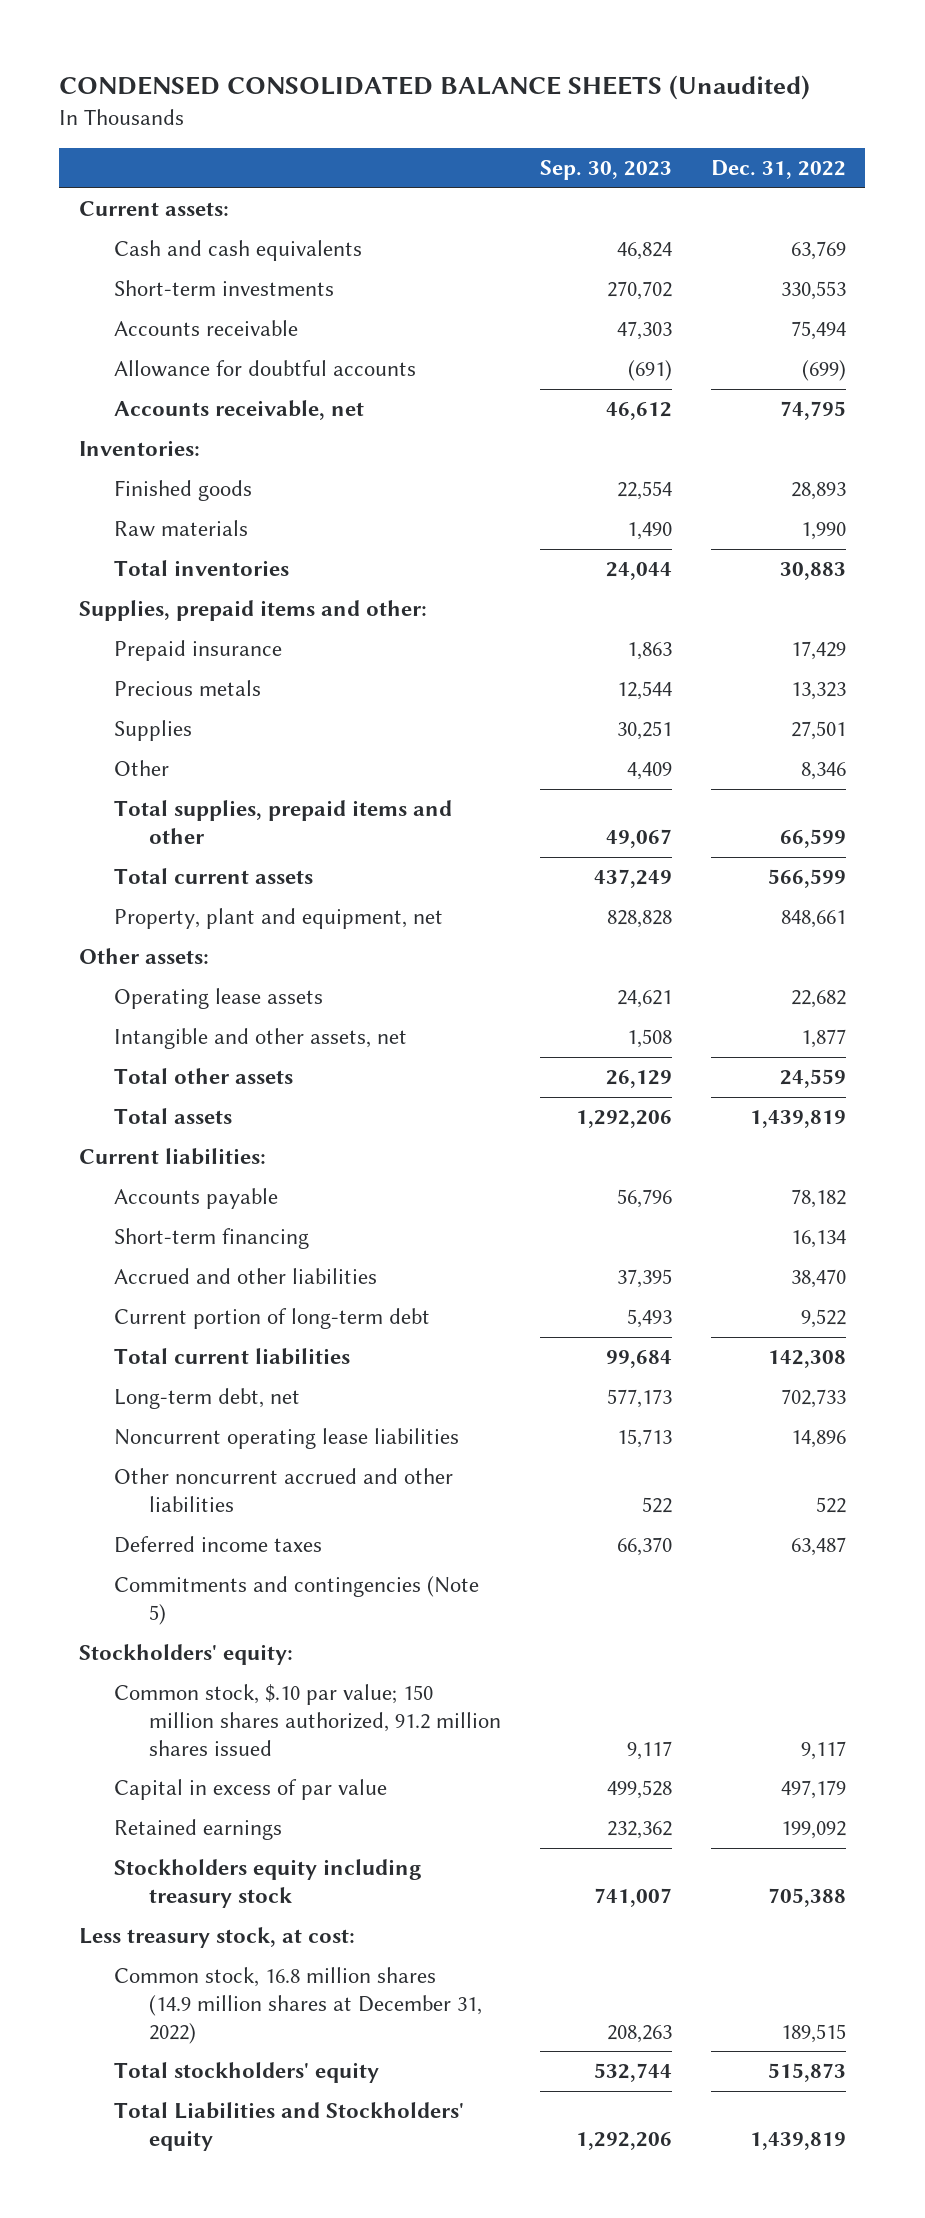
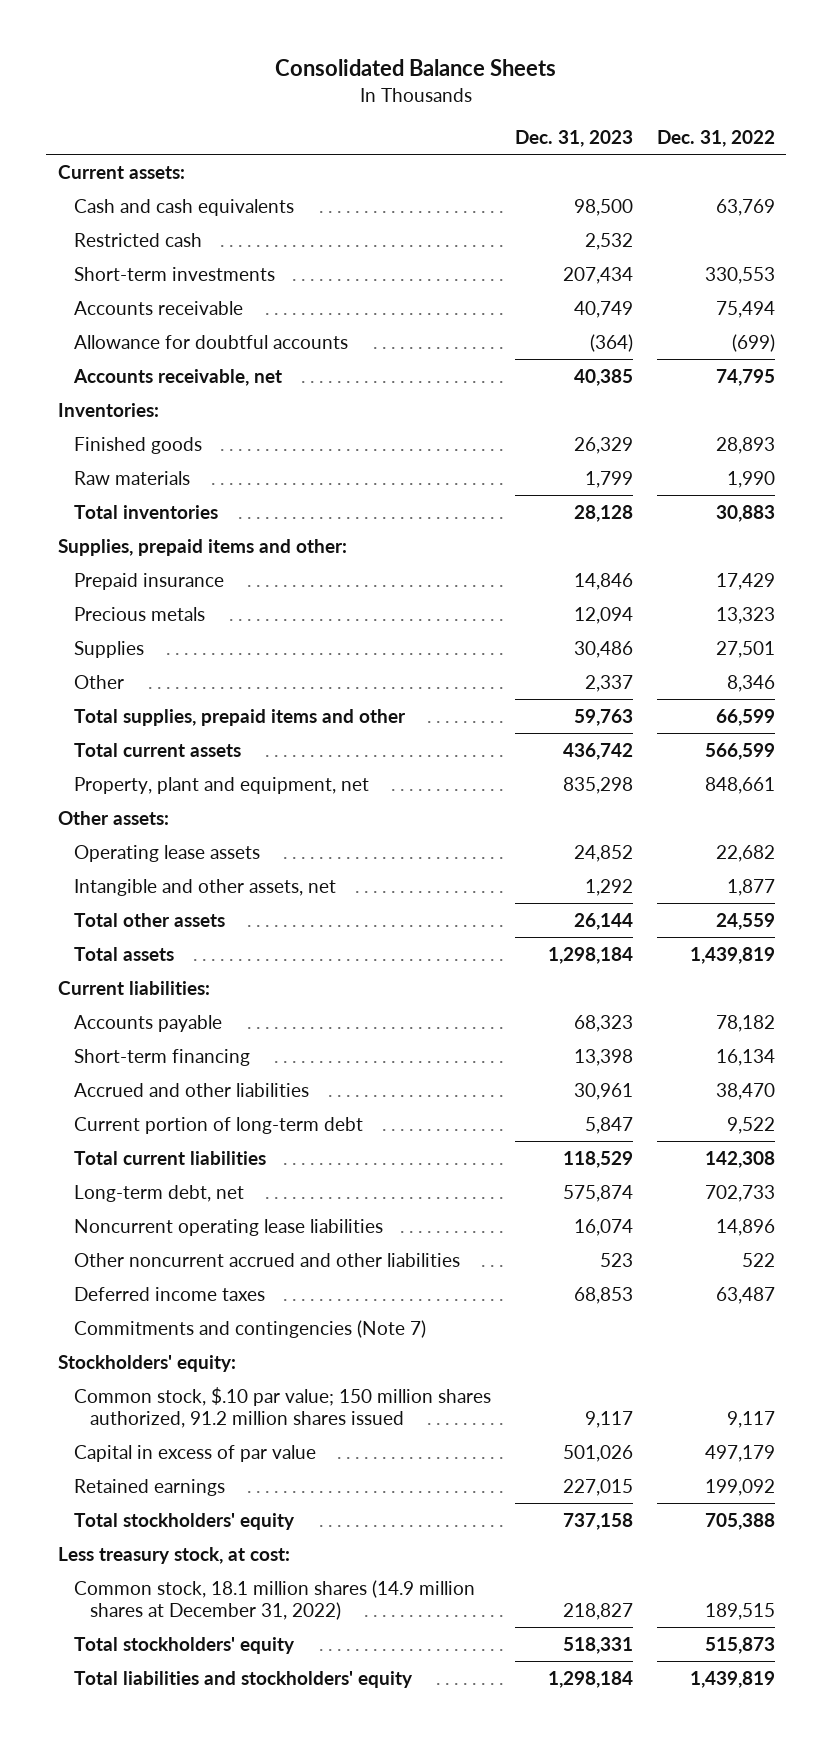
[59,75,811,101] CONDENSED CONSOLIDATED BALANCE SHEETS (Unaudited) -> [275,58,557,76] Consolidated Balance Sheets
[539,160,672,181] Sep. 30, 2023 -> none
none -> [514,130,633,148] Dec. 31, 2023
none -> [73,232,202,247] Restricted cash
[113,1576,479,1626] Commitments and contingencies (Note 5) -> [73,1319,426,1338] Commitments and contingencies (Note 7)
[113,1859,422,1909] Stockholders equity including treasury stock -> [73,1512,295,1530] Total stockholders' equity
[113,1967,482,2044] Common stock, 16.8 million shares (14.9 million shares at December 31, 2022) -> [73,1579,475,1620] Common stock, 18.1 million shares (14.9 million shares at December 31, 2022)
[113,2102,464,2152] Total Liabilities and Stockholders' equity -> [73,1670,413,1688] Total liabilities and stockholders' equity

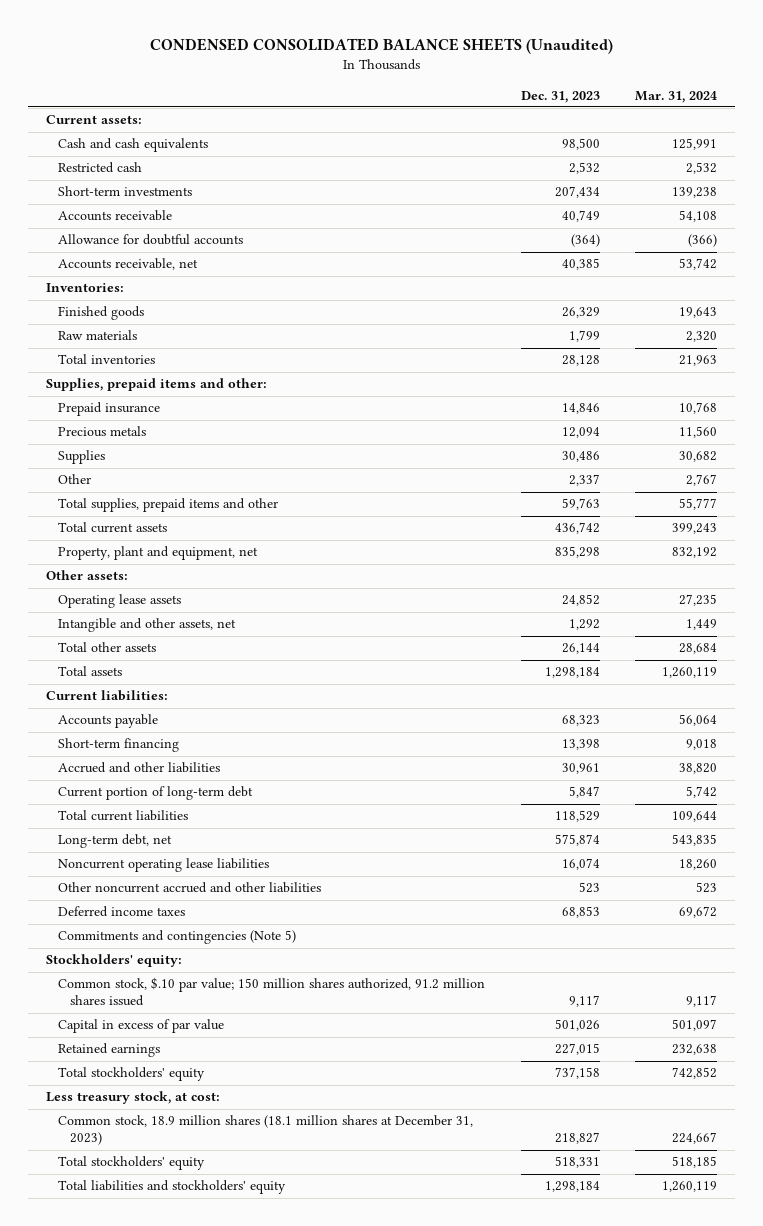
[275,58,557,76] Consolidated Balance Sheets -> [149,38,613,55] CONDENSED CONSOLIDATED BALANCE SHEETS (Unaudited)
[656,130,775,148] Dec. 31, 2022 -> none
none -> [635,90,718,103] Mar. 31, 2024
[73,1319,426,1338] Commitments and contingencies (Note 7) -> [58,930,297,945] Commitments and contingencies (Note 5)
[73,1579,475,1620] Common stock, 18.1 million shares (14.9 million shares at December 31, 2022) -> [58,1115,474,1146] Common stock, 18.9 million shares (18.1 million shares at December 31, 2023)

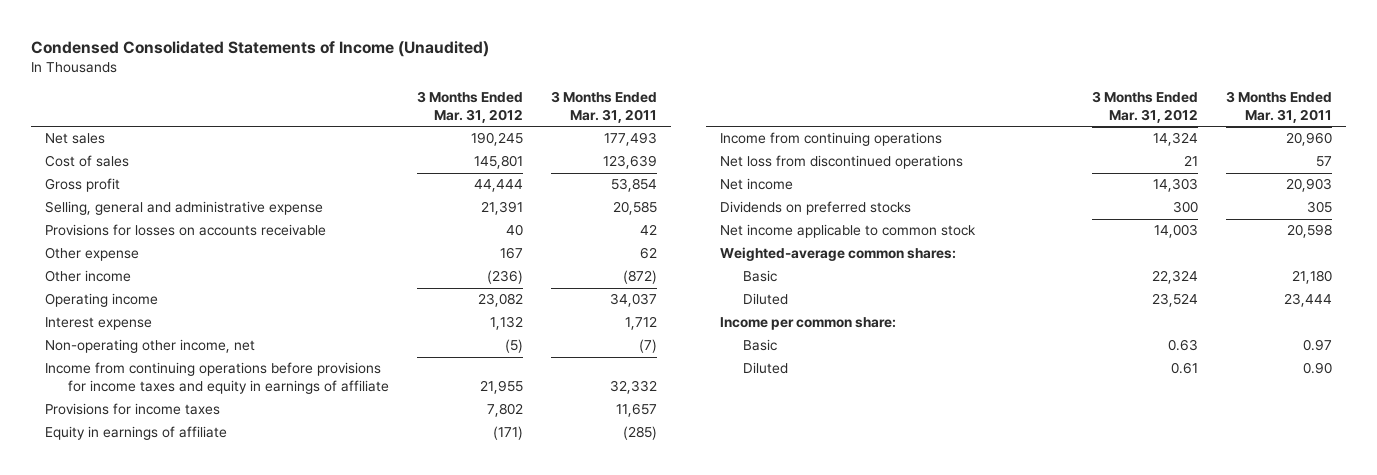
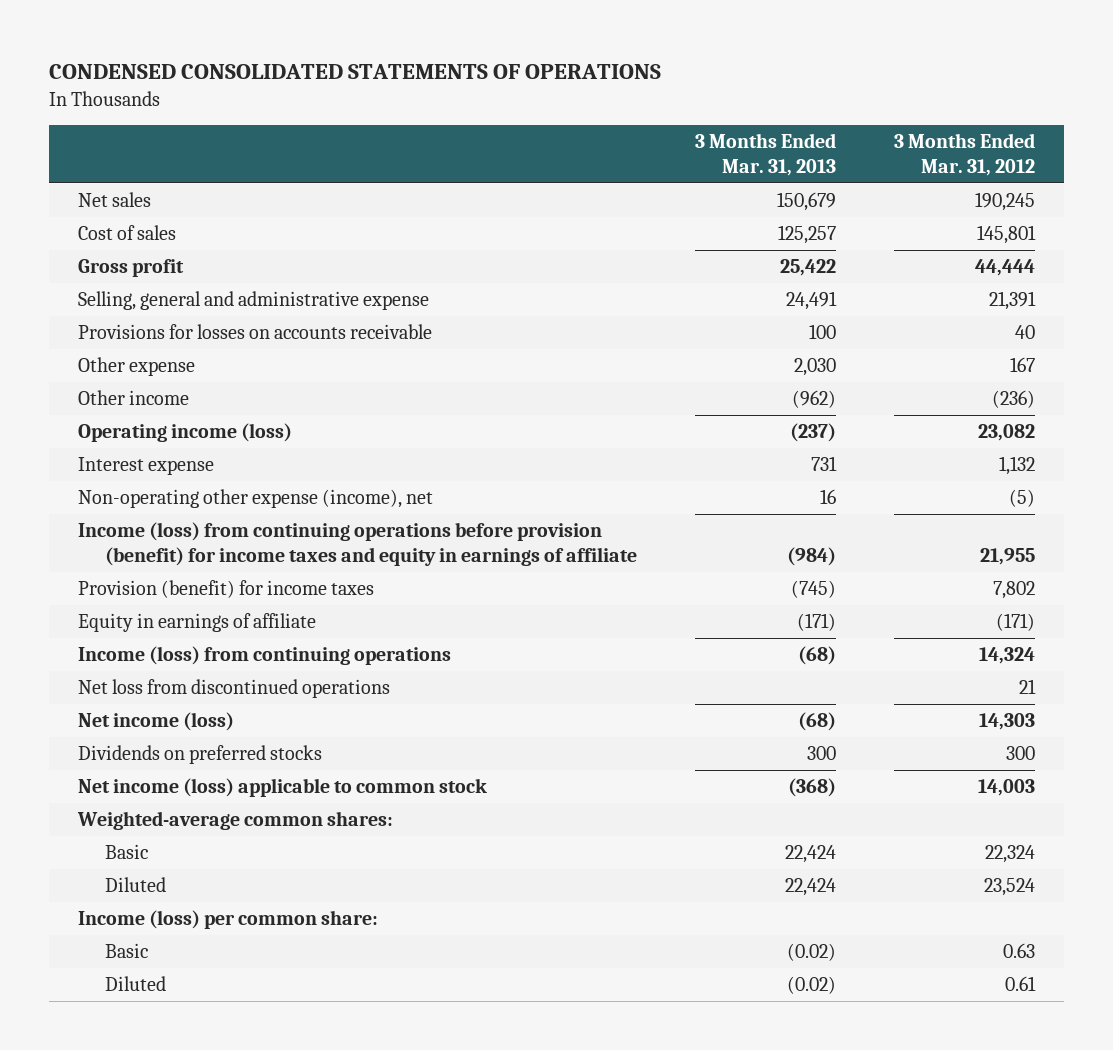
[31,40,490,57] Condensed Consolidated Statements of Income (Unaudited) -> [48,64,661,80] CONDENSED CONSOLIDATED STATEMENTS OF OPERATIONS
[550,91,657,124] 3 Months Ended Mar. 31, 2011 -> none
none -> [694,133,836,176] 3 Months Ended Mar. 31, 2013
[45,293,159,308] Operating income -> [77,423,292,443] Operating income (loss)
[45,339,256,354] Non-operating other income, net -> [77,489,433,509] Non-operating other expense (income), net
[45,362,389,395] Income from continuing operations before provisions for income taxes and equity in earnings of affiliate -> [77,522,637,566] Income (loss) from continuing operations before provision (benefit) for income taxes and equity in earnings of affiliate
[45,403,221,416] Provisions for income taxes -> [77,580,374,599] Provision (benefit) for income taxes
[720,132,943,147] Income from continuing operations -> [77,646,451,666] Income (loss) from continuing operations
[720,178,794,191] Net income -> [77,712,234,732] Net income (loss)
[720,224,977,239] Net income applicable to common stock -> [77,778,487,798] Net income (loss) applicable to common stock
[720,317,897,331] Income per common share: -> [77,910,378,930] Income (loss) per common share:

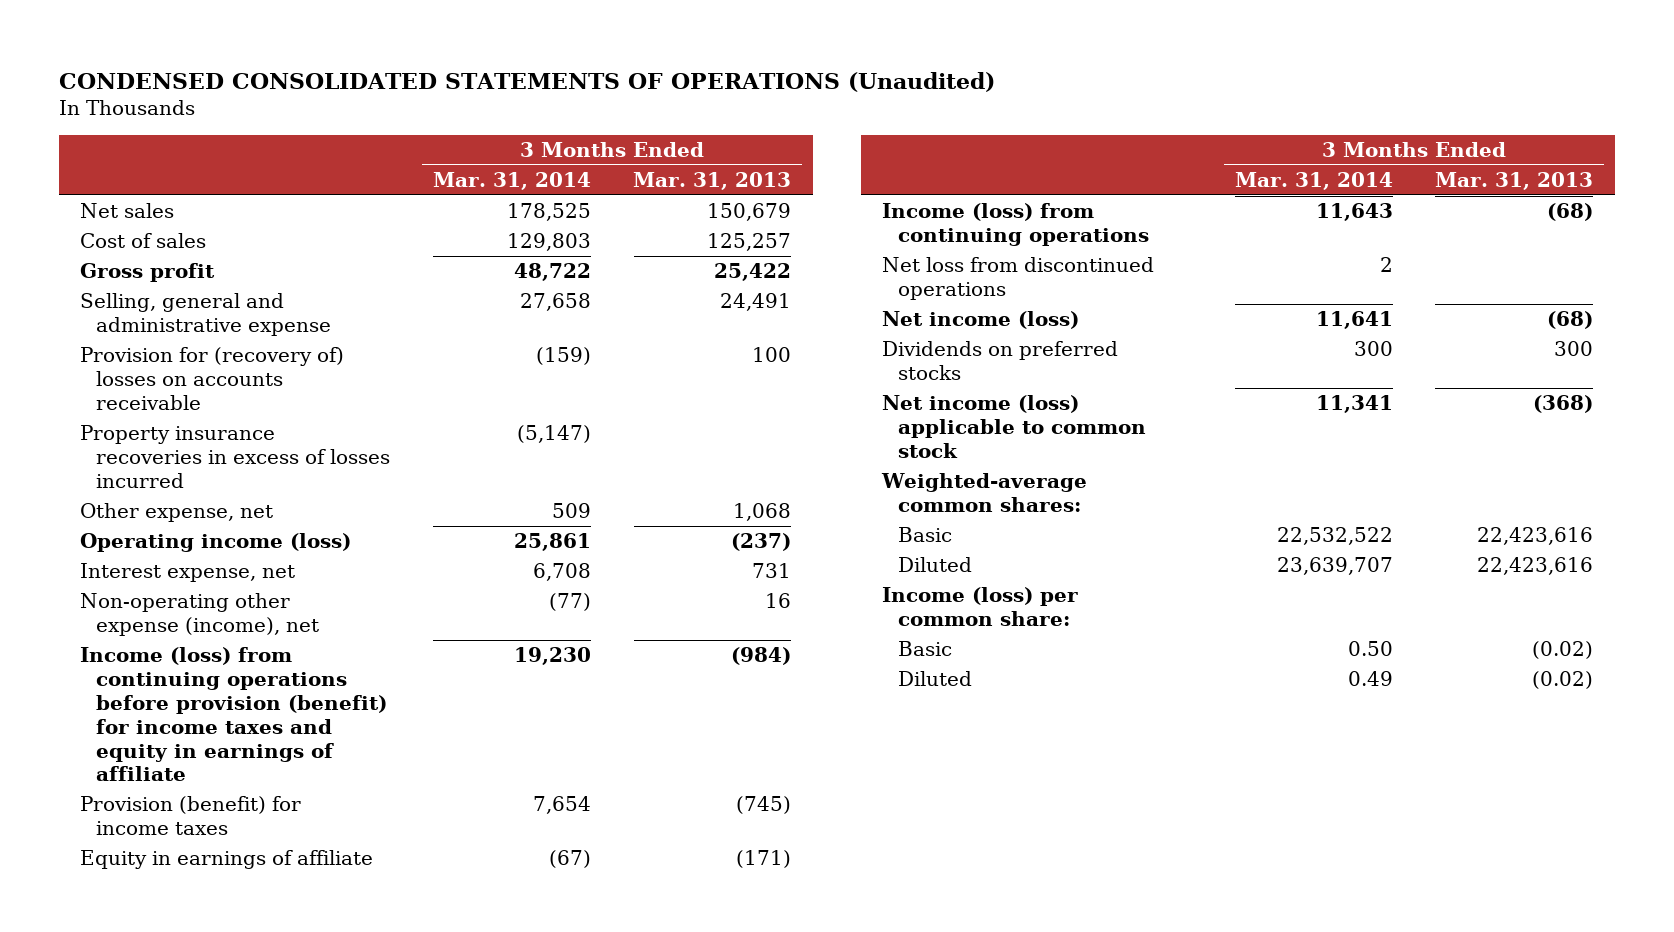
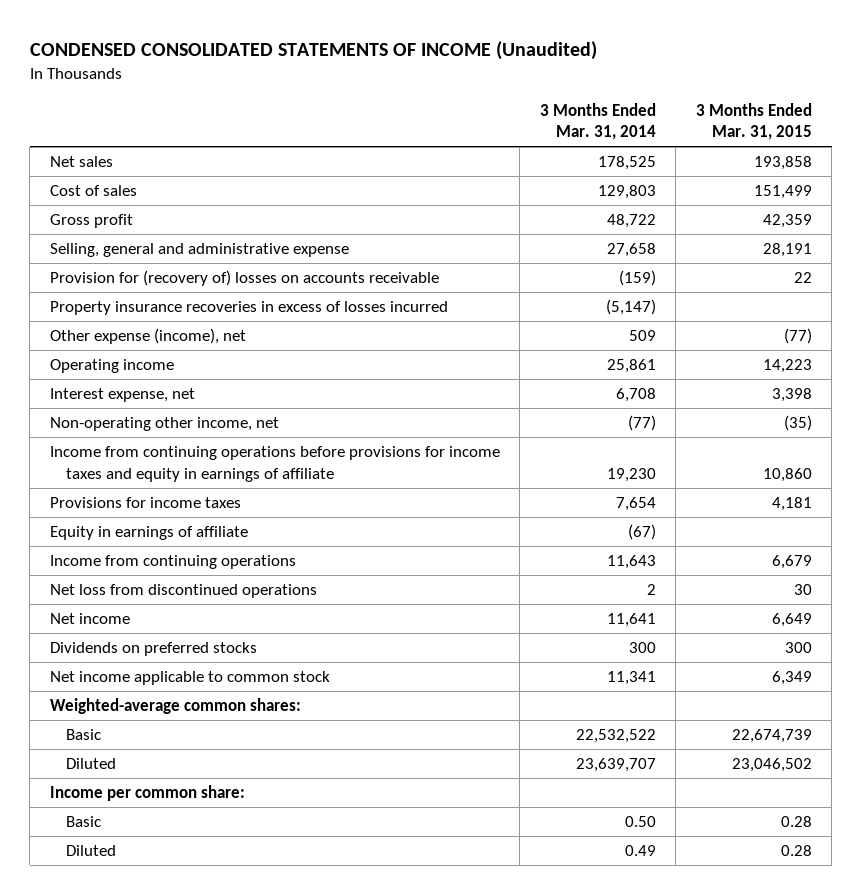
[59,72,996,93] CONDENSED CONSOLIDATED STATEMENTS OF OPERATIONS (Unaudited) -> [29,41,597,61] CONDENSED CONSOLIDATED STATEMENTS OF INCOME (Unaudited)
[633,171,792,190] Mar. 31, 2013 -> none
none -> [695,102,812,141] 3 Months Ended Mar. 31, 2015
[80,503,274,523] Other expense, net -> [49,328,246,345] Other expense (income), net
[80,533,352,553] Operating income (loss) -> [49,359,174,374] Operating income
[80,593,320,637] Non-operating other expense (income), net -> [49,417,279,432] Non-operating other income, net
[80,647,388,782] Income (loss) from continuing operations before provision (benefit) for income taxes and equity in earnings of affiliate -> [49,446,500,482] Income from continuing operations before provisions for income taxes and equity in earnings of affiliate
[80,796,302,836] Provision (benefit) for income taxes -> [49,497,241,509] Provisions for income taxes
[882,203,1150,247] Income (loss) from continuing operations -> [49,555,296,570] Income from continuing operations
[882,311,1080,330] Net income (loss) -> [49,613,130,625] Net income
[882,395,1147,458] Net income (loss) applicable to common stock -> [49,671,330,686] Net income applicable to common stock
[882,587,1079,627] Income (loss) per common share: -> [49,785,245,802] Income per common share:

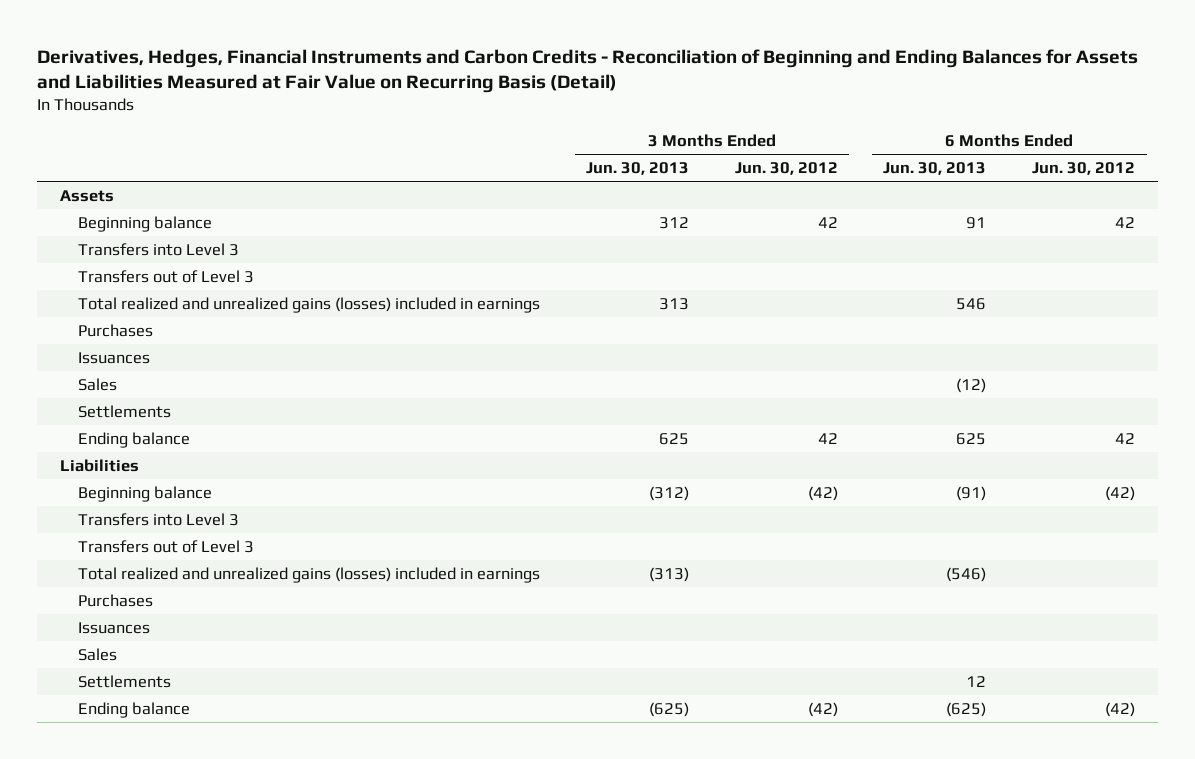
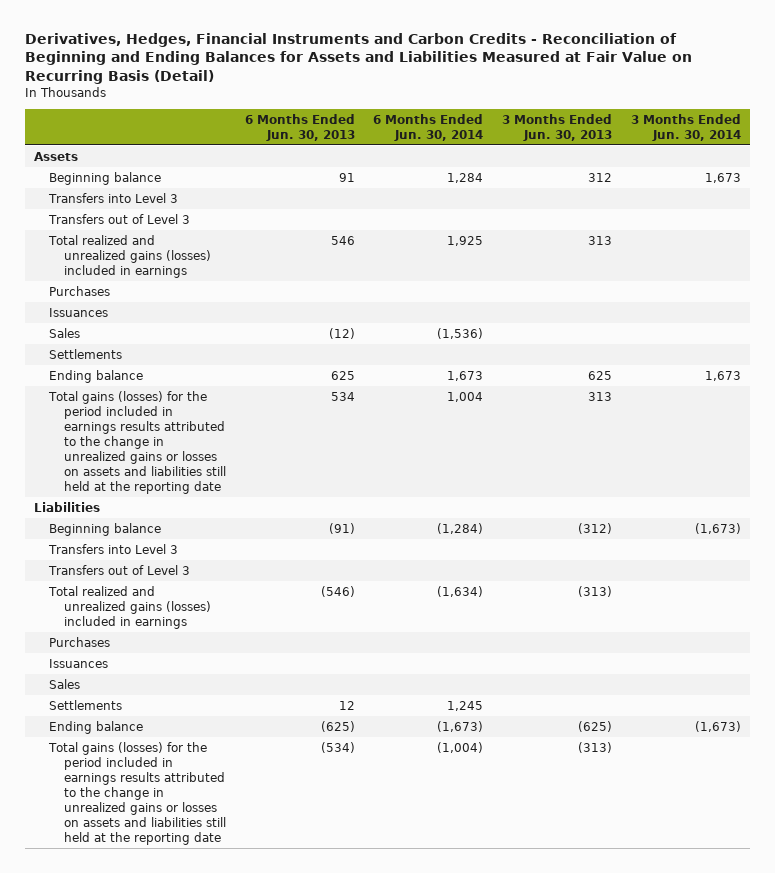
[734,161,838,175] Jun. 30, 2012 -> none
[1032,161,1136,175] Jun. 30, 2012 -> none
none -> [373,113,484,141] 6 Months Ended Jun. 30, 2014
none -> [630,113,741,141] 3 Months Ended Jun. 30, 2014
none -> [48,390,226,495] Total gains (losses) for the period included in earnings results attributed to the change in unrealized gains or losses on assets and liabilities still held at the reporting date
none -> [48,741,226,846] Total gains (losses) for the period included in earnings results attributed to the change in unrealized gains or losses on assets and liabilities still held at the reporting date

